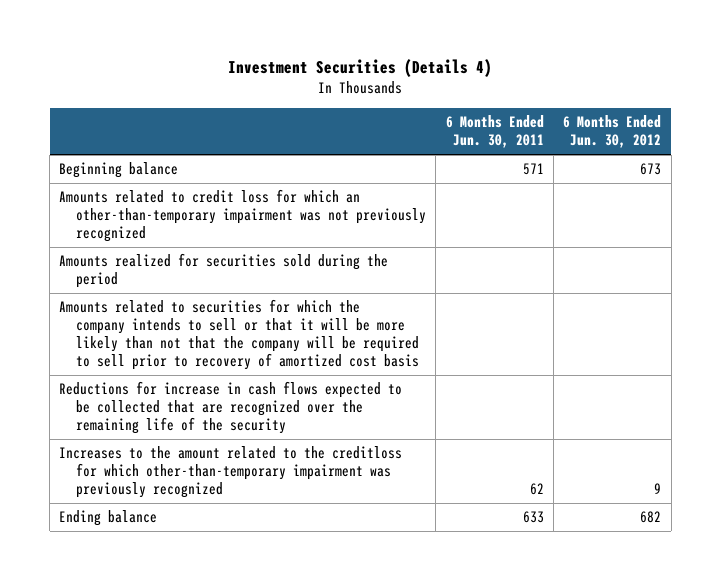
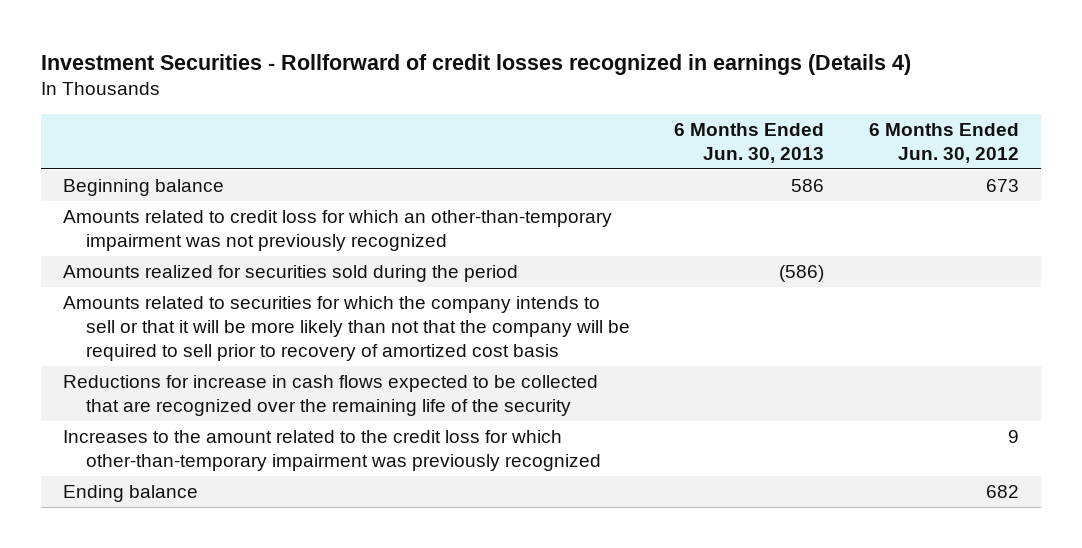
[228,58,493,77] Investment Securities (Details 4) -> [40,53,911,75] Investment Securities - Rollforward of credit losses recognized in earnings (Details 4)
[445,115,544,149] 6 Months Ended Jun. 30, 2011 -> none
none -> [674,122,825,164] 6 Months Ended Jun. 30, 2013
[59,446,403,499] Increases to the amount related to the creditloss for which other-than-temporary impairment was previously recognized -> [63,429,602,471] Increases to the amount related to the credit loss for which other-than-temporary impairment was previously recognized

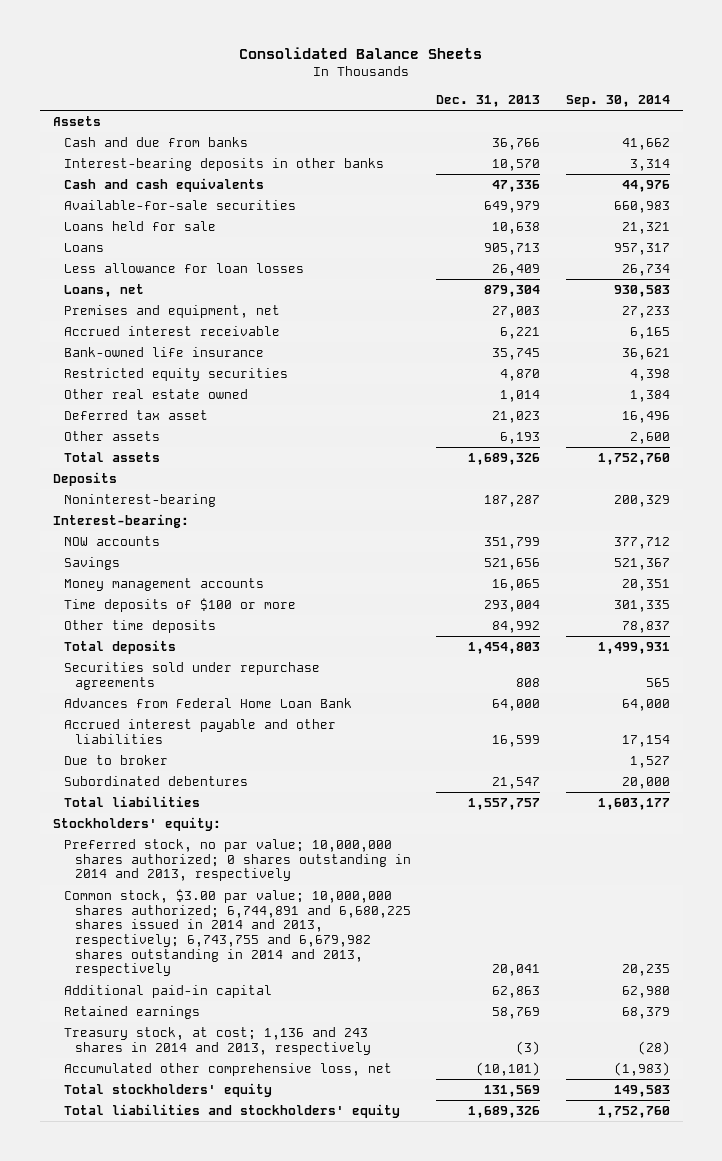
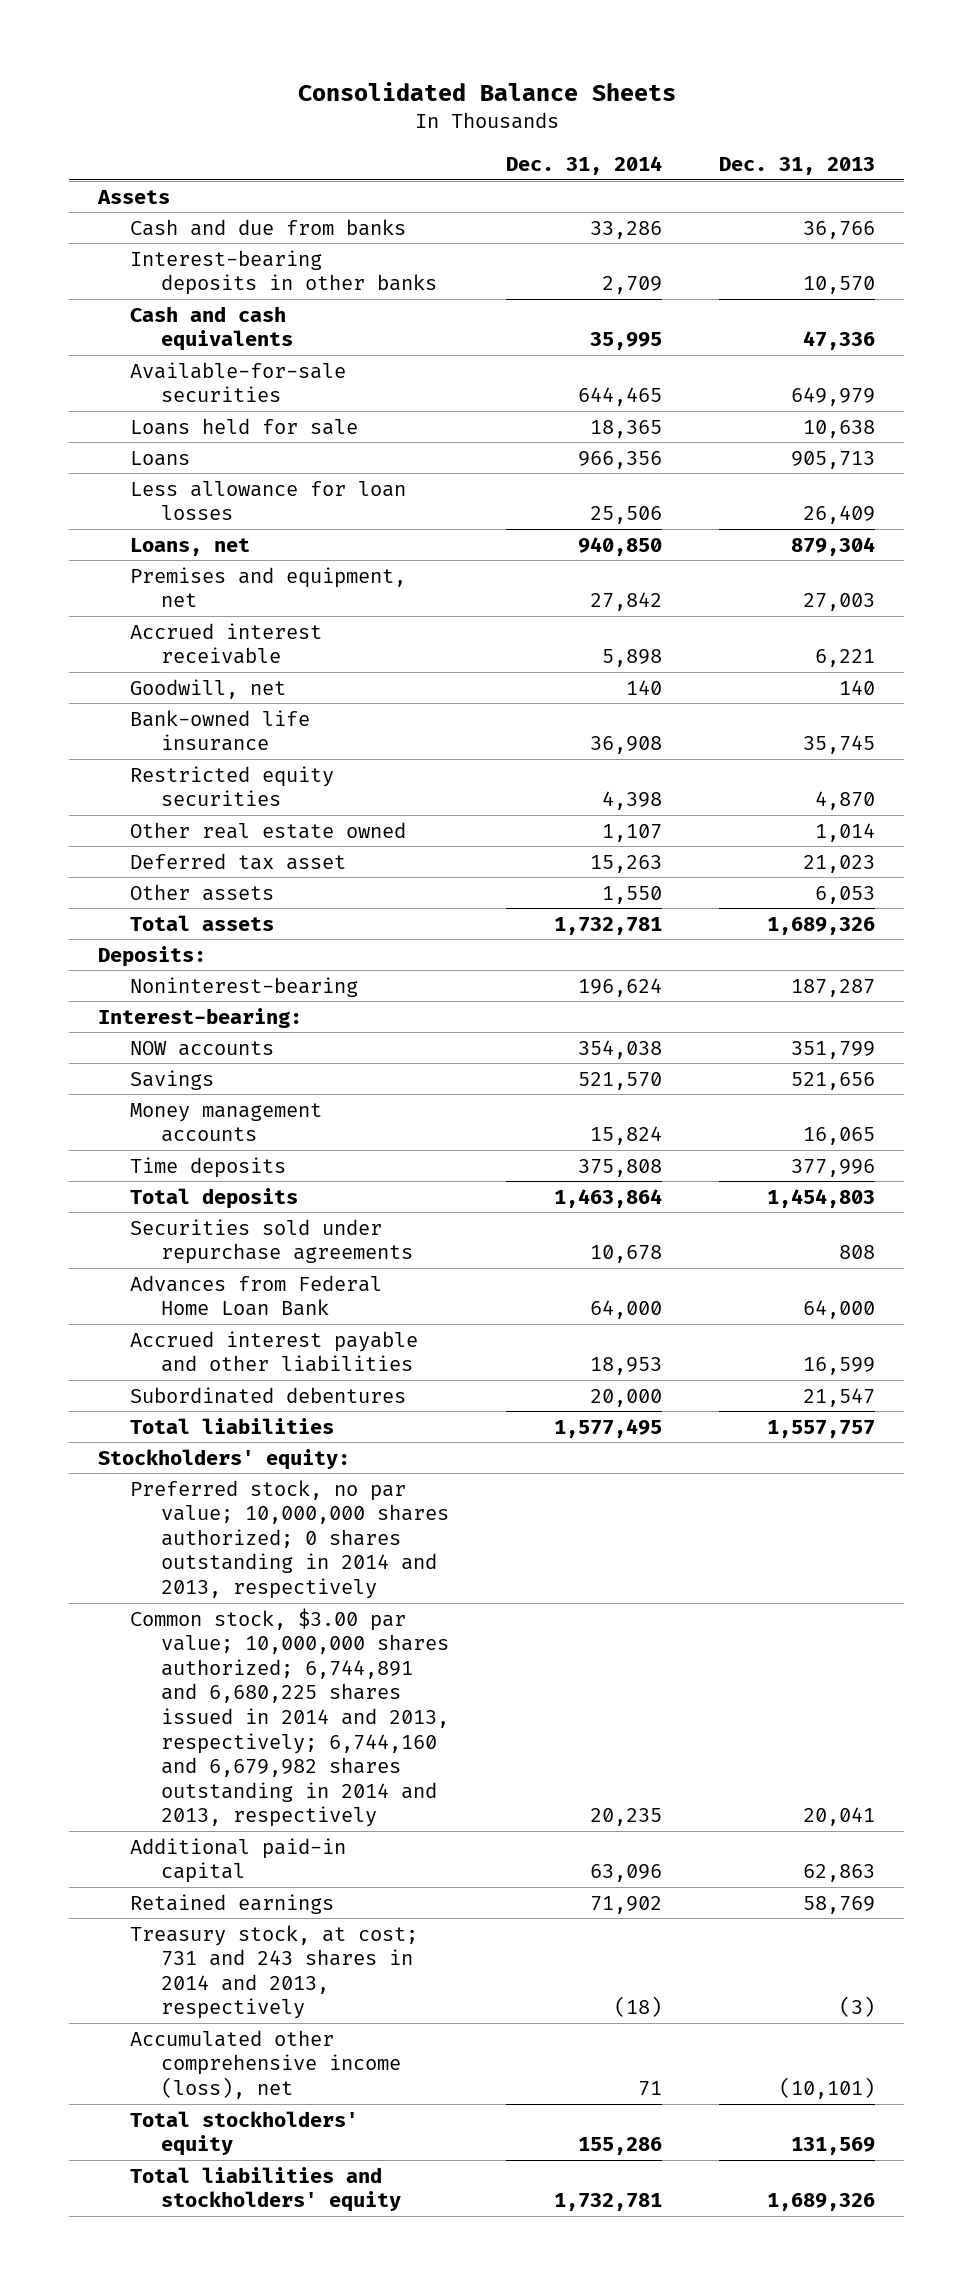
[565,95,670,108] Sep. 30, 2014 -> none
none -> [506,156,663,176] Dec. 31, 2014
none -> [129,678,286,699] Goodwill, net
[500,432,541,445] 6,193 -> [815,885,876,904] 6,053
[52,472,117,487] Deposits -> [97,945,206,967] Deposits:
[63,620,216,634] Other time deposits -> none
[63,598,296,613] Time deposits of $100 or more -> [129,1156,286,1178] Time deposits
[484,600,541,613] 293,004 -> [791,1158,876,1177] 377,996
[63,755,168,766] Due to broker -> none
[63,889,411,977] Common stock, $3.00 par value; 10,000,000 shares authorized; 6,744,891 and 6,680,225 shares issued in 2014 and 2013, respectively; 6,743,755 and 6,679,982 shares outstanding in 2014 and 2013, respectively -> [129,1607,450,1828] Common stock, $3.00 par value; 10,000,000 shares authorized; 6,744,891 and 6,680,225 shares issued in 2014 and 2013, respectively; 6,744,160 and 6,679,982 shares outstanding in 2014 and 2013, respectively
[63,1027,371,1055] Treasury stock, at cost; 1,136 and 243 shares in 2014 and 2013, respectively -> [129,1924,418,2020] Treasury stock, at cost; 731 and 243 shares in 2014 and 2013, respectively
[63,1063,392,1077] Accumulated other comprehensive loss, net -> [129,2029,402,2099] Accumulated other comprehensive income (loss), net

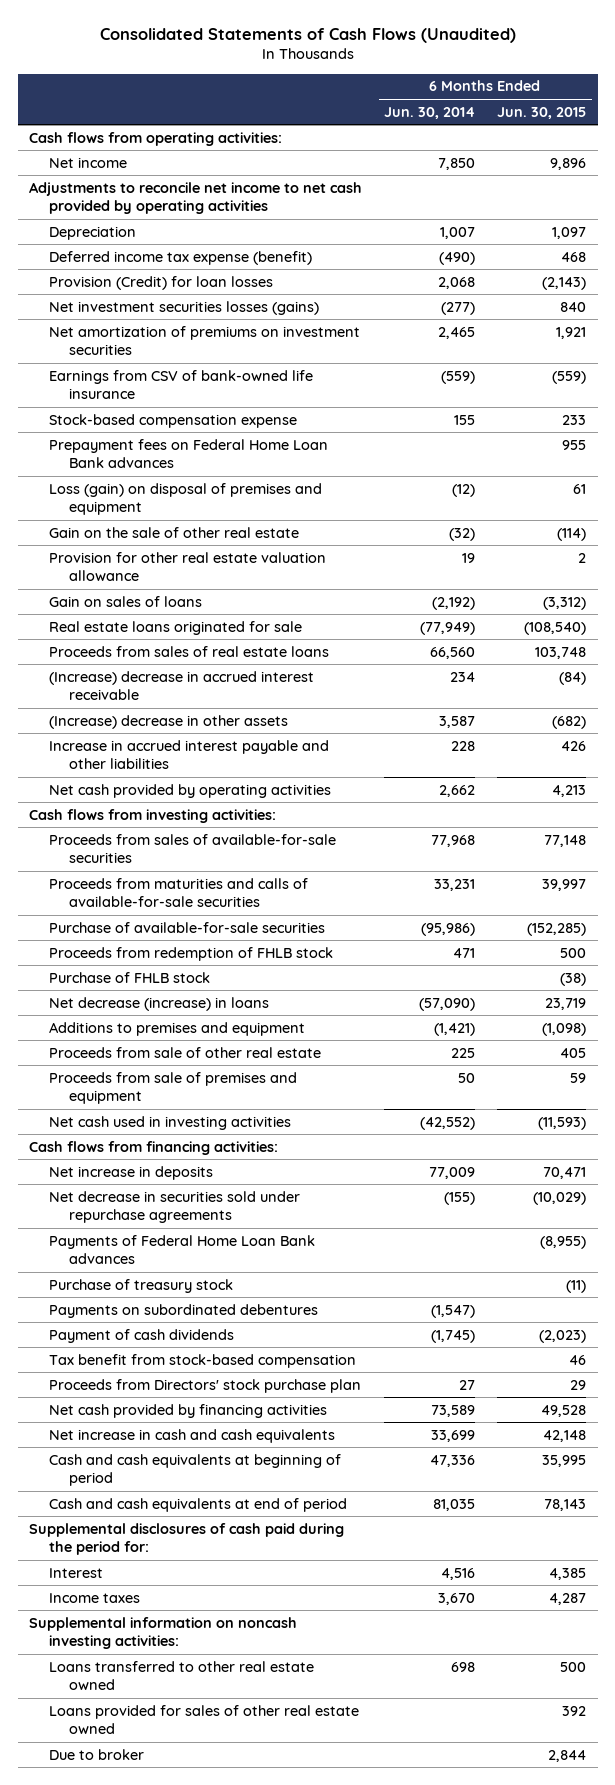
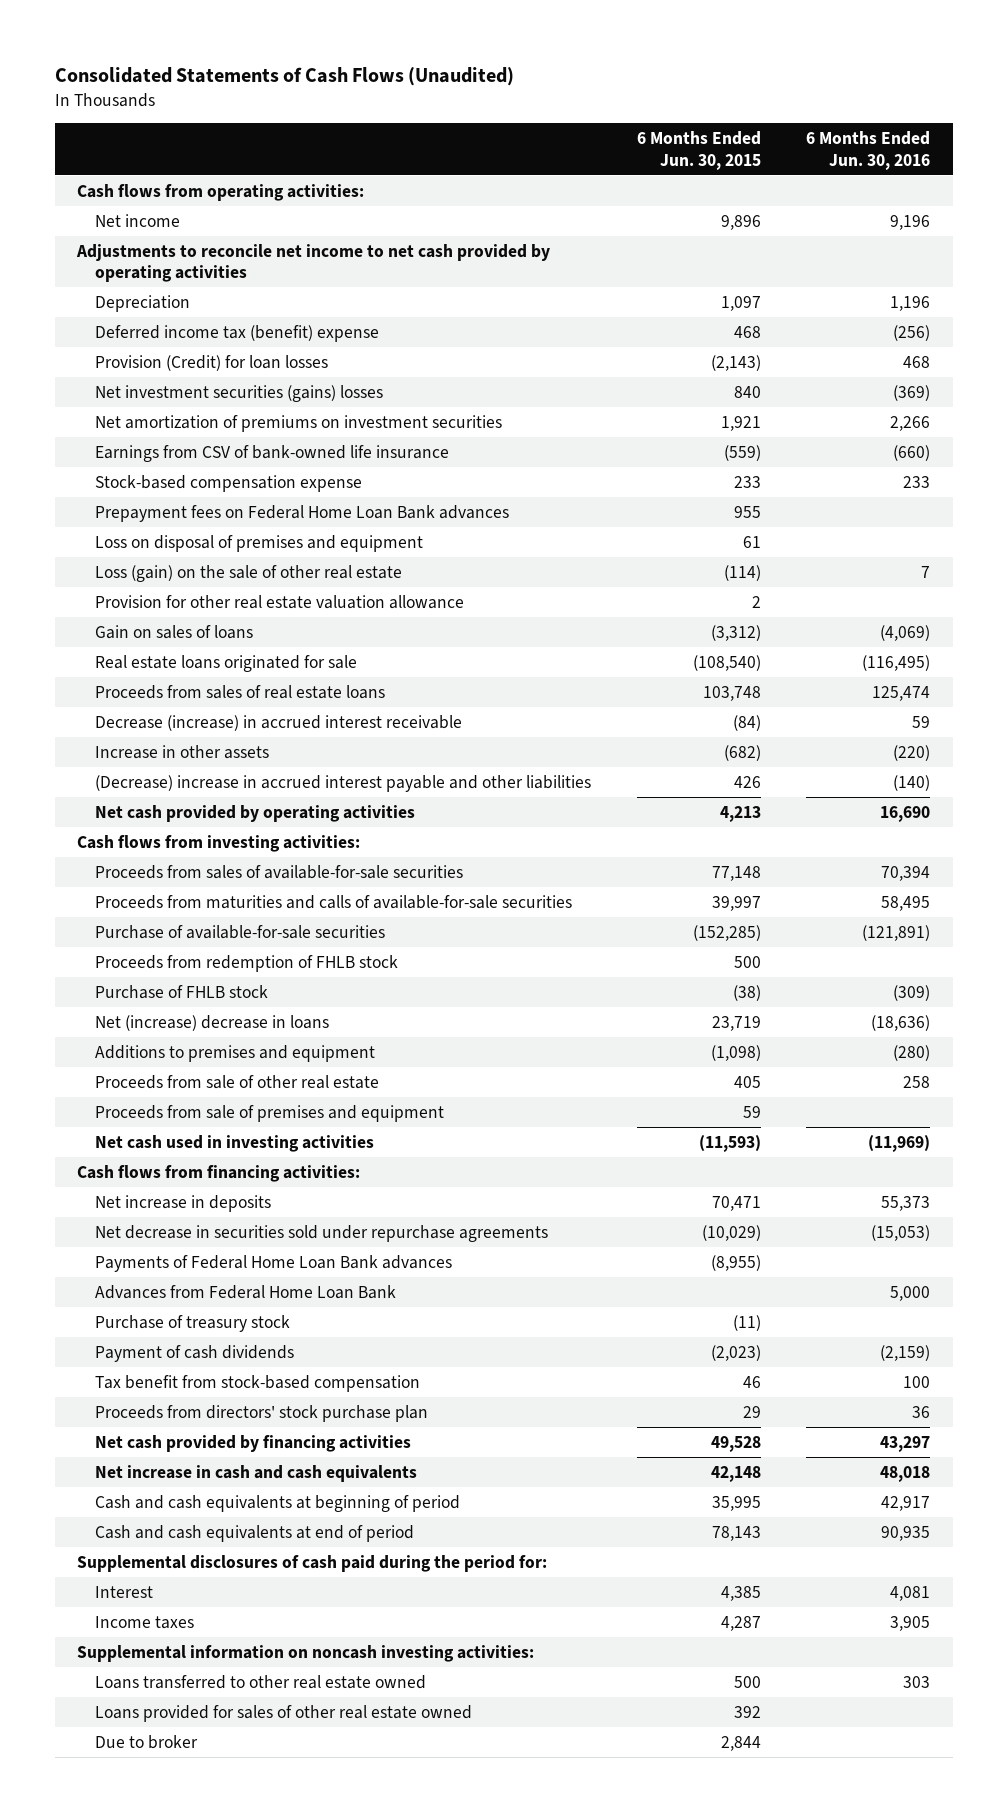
[384,106,476,119] Jun. 30, 2014 -> none
none -> [805,131,930,170] 6 Months Ended Jun. 30, 2016
[48,250,312,265] Deferred income tax expense (benefit) -> [95,324,380,342] Deferred income tax (benefit) expense
[48,300,319,315] Net investment securities losses (gains) -> [95,384,384,402] Net investment securities (gains) losses
[48,482,322,516] Loss (gain) on disposal of premises and equipment -> [95,534,424,552] Loss on disposal of premises and equipment
[48,526,299,538] Gain on the sale of other real estate -> [95,564,403,582] Loss (gain) on the sale of other real estate
[48,670,314,701] (Increase) decrease in accrued interest receivable -> [95,714,463,731] Decrease (increase) in accrued interest receivable
[48,714,288,729] (Increase) decrease in other assets -> [95,744,270,759] Increase in other assets
[48,739,329,770] Increase in accrued interest payable and other liabilities -> [95,774,592,792] (Decrease) increase in accrued interest payable and other liabilities
[48,996,269,1011] Net decrease (increase) in loans -> [95,1014,330,1031] Net (increase) decrease in loans
none -> [95,1284,397,1299] Advances from Federal Home Loan Bank
[48,1303,318,1318] Payments on subordinated debentures -> none
[48,1378,361,1393] Proceeds from Directors' stock purchase plan -> [95,1404,429,1422] Proceeds from directors' stock purchase plan

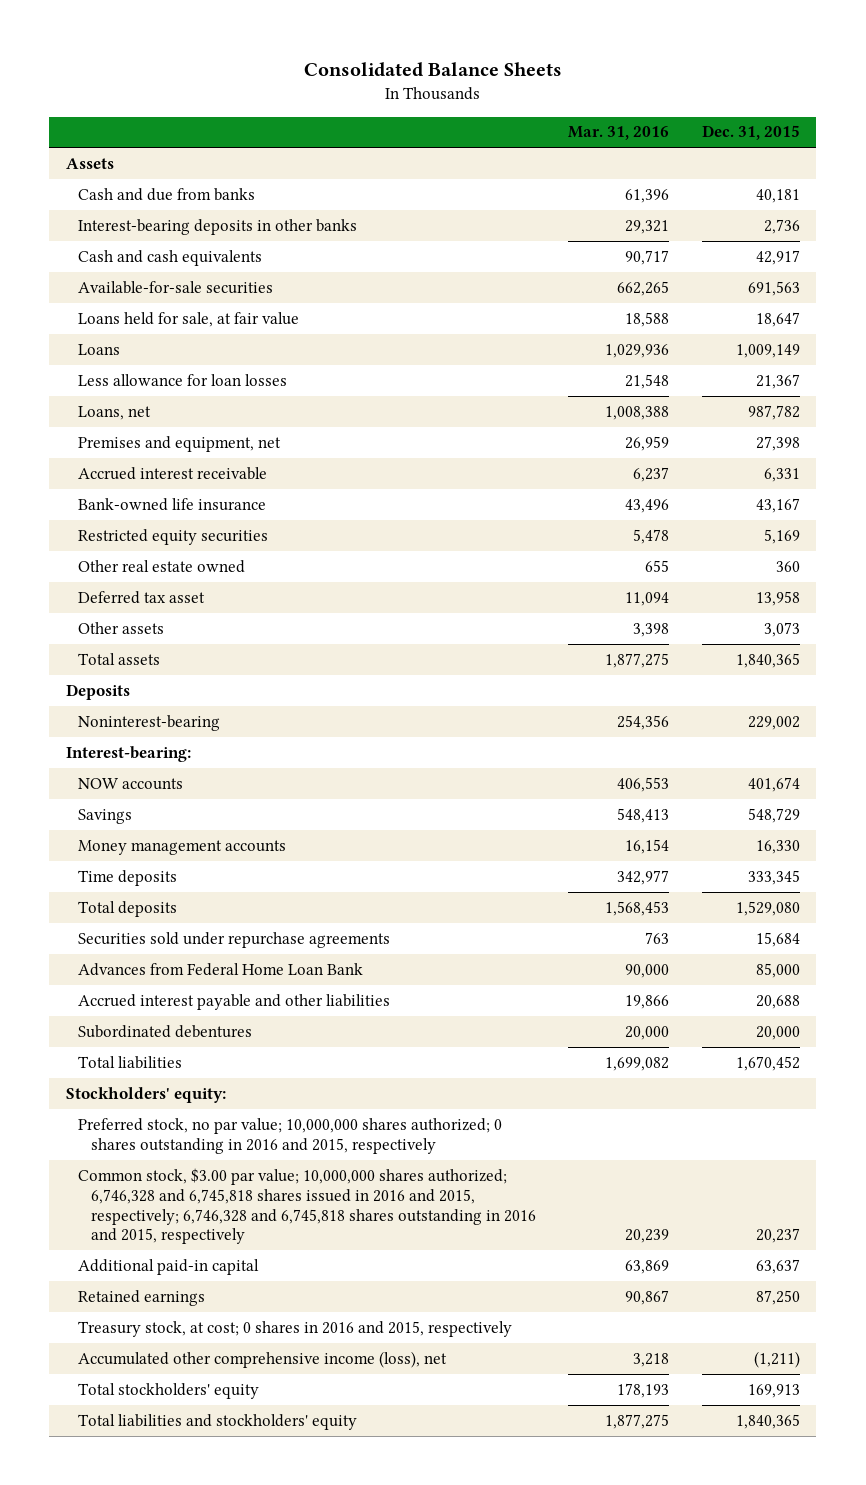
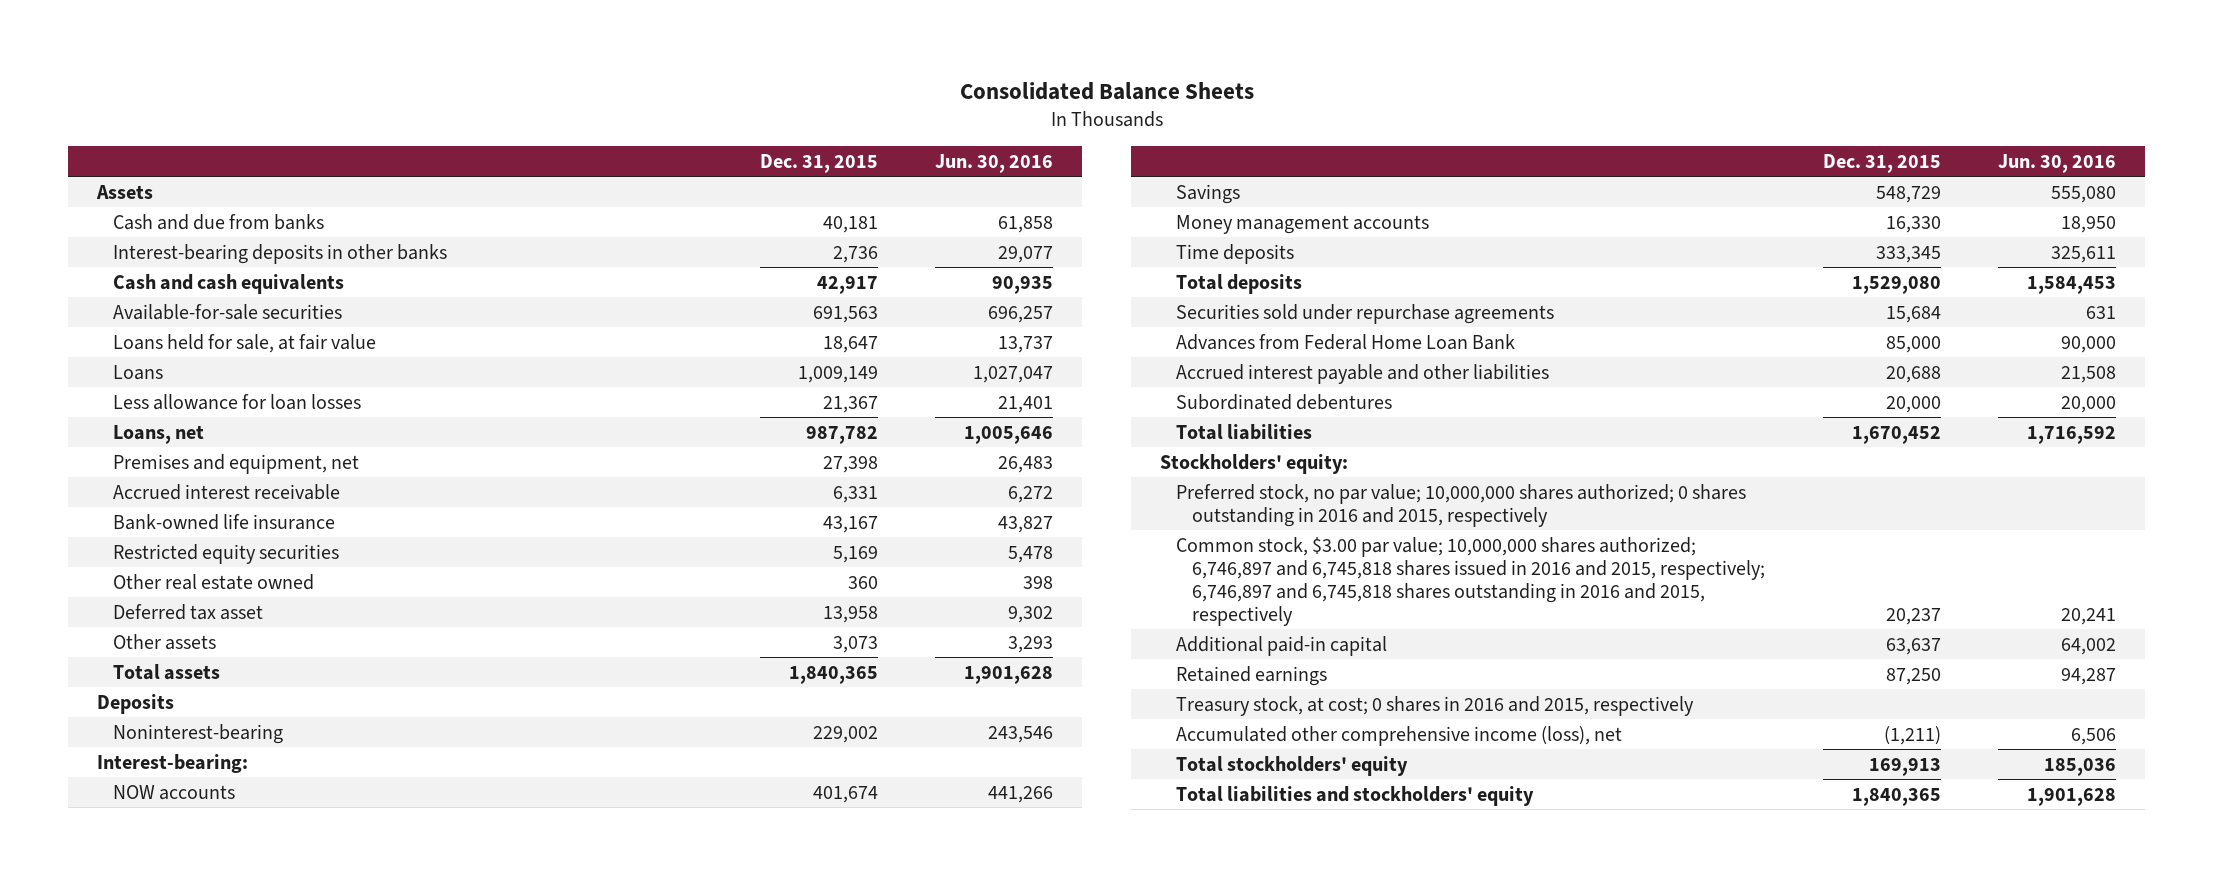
[568,126,670,141] Mar. 31, 2016 -> none
none -> [935,153,1054,173] Jun. 30, 2016
[78,1167,536,1245] Common stock, $3.00 par value; 10,000,000 shares authorized; 6,746,328 and 6,745,818 shares issued in 2016 and 2015, respectively; 6,746,328 and 6,745,818 shares outstanding in 2016 and 2015, respectively -> [1176,536,1766,626] Common stock, $3.00 par value; 10,000,000 shares authorized; 6,746,897 and 6,745,818 shares issued in 2016 and 2015, respectively; 6,746,897 and 6,745,818 shares outstanding in 2016 and 2015, respectively

